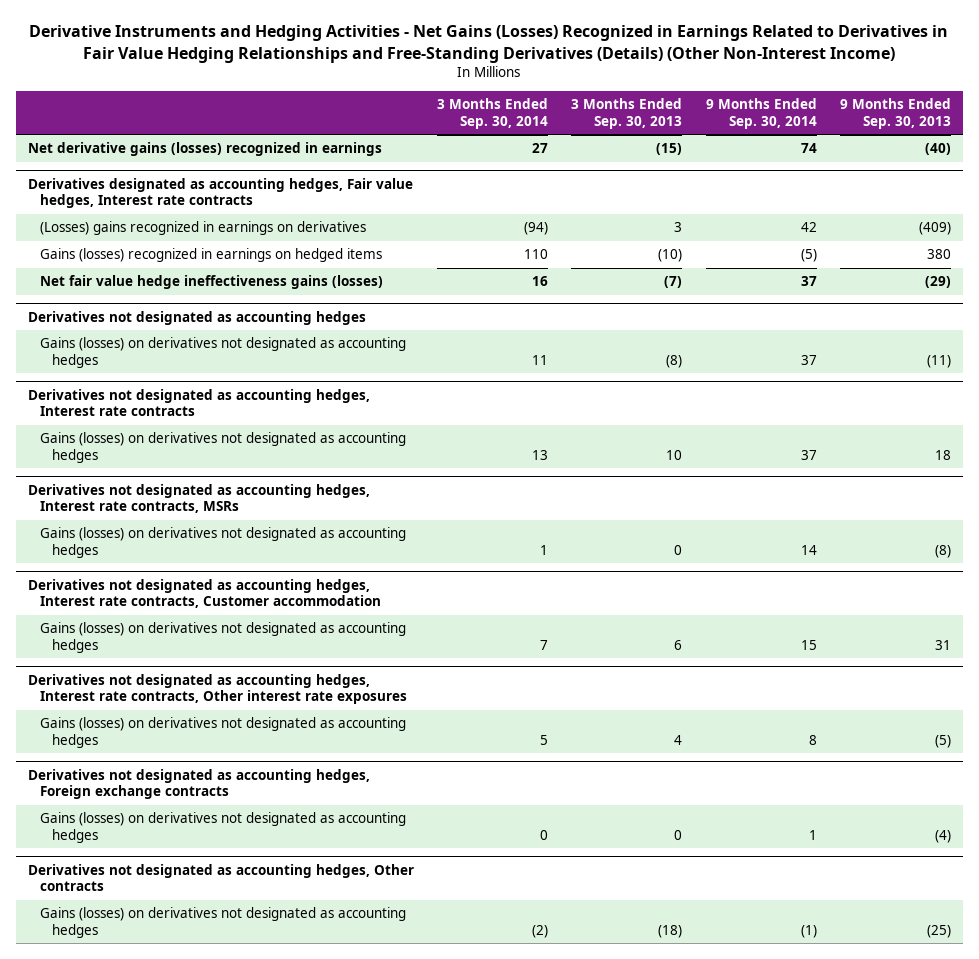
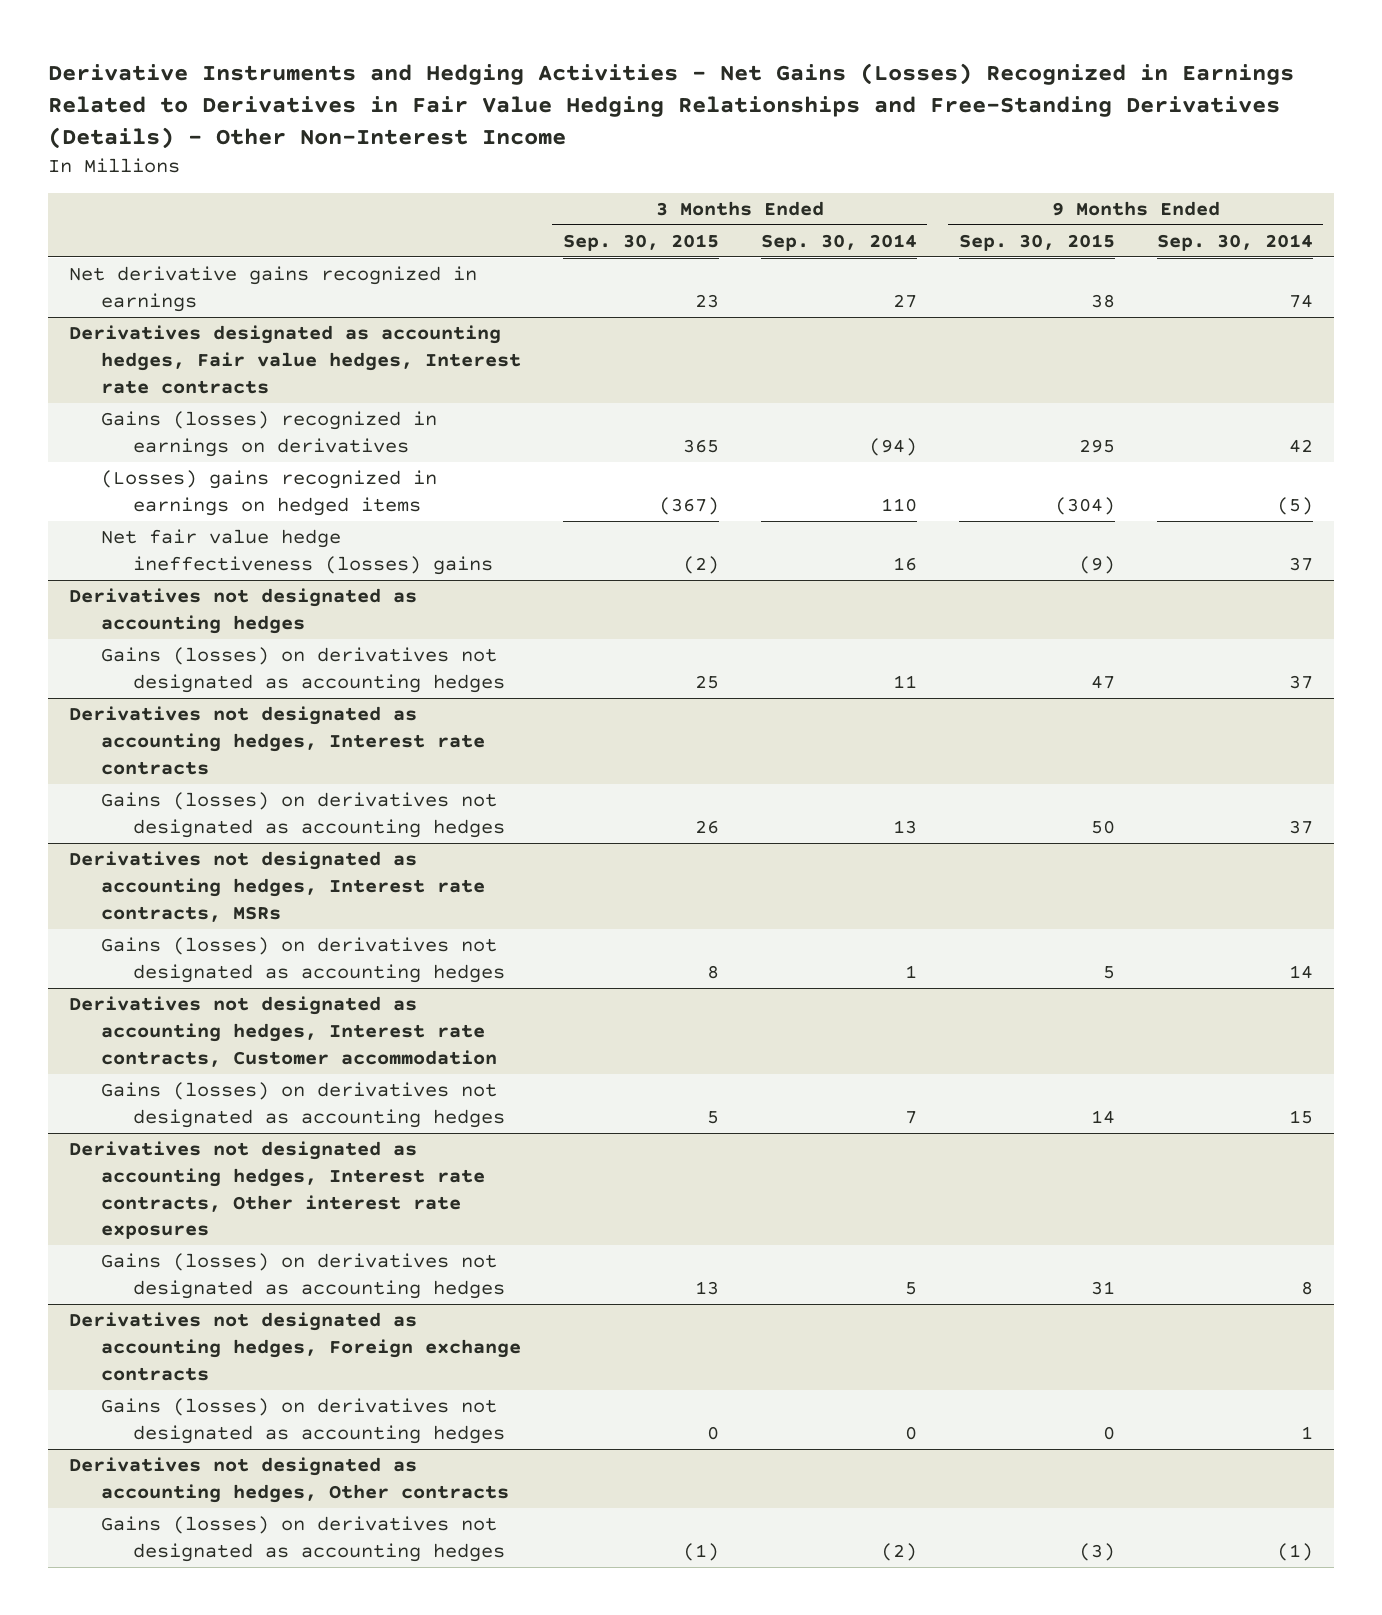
[29,25,949,63] Derivative Instruments and Hedging Activities - Net Gains (Losses) Recognized in Earnings Related to Derivatives in Fair Value Hedging Relationships and Free-Standing Derivatives (Details) (Other Non-Interest Income) -> [47,62,1294,150] Derivative Instruments and Hedging Activities - Net Gains (Losses) Recognized in Earnings Related to Derivatives in Fair Value Hedging Relationships and Free-Standing Derivatives (Details) - Other Non-Interest Income
[571,98,683,129] 3 Months Ended Sep. 30, 2013 -> none
[839,98,951,129] 9 Months Ended Sep. 30, 2013 -> none
none -> [562,233,719,251] Sep. 30, 2015
none -> [958,233,1115,251] Sep. 30, 2015
[27,142,382,157] Net derivative gains (losses) recognized in earnings -> [68,266,477,312] Net derivative gains recognized in earnings
[40,221,367,236] (Losses) gains recognized in earnings on derivatives -> [100,411,437,457] Gains (losses) recognized in earnings on derivatives
[40,248,383,263] Gains (losses) recognized in earnings on hedged items -> [100,470,437,516] (Losses) gains recognized in earnings on hedged items
[40,275,384,290] Net fair value hedge ineffectiveness gains (losses) -> [100,529,493,575] Net fair value hedge ineffectiveness (losses) gains

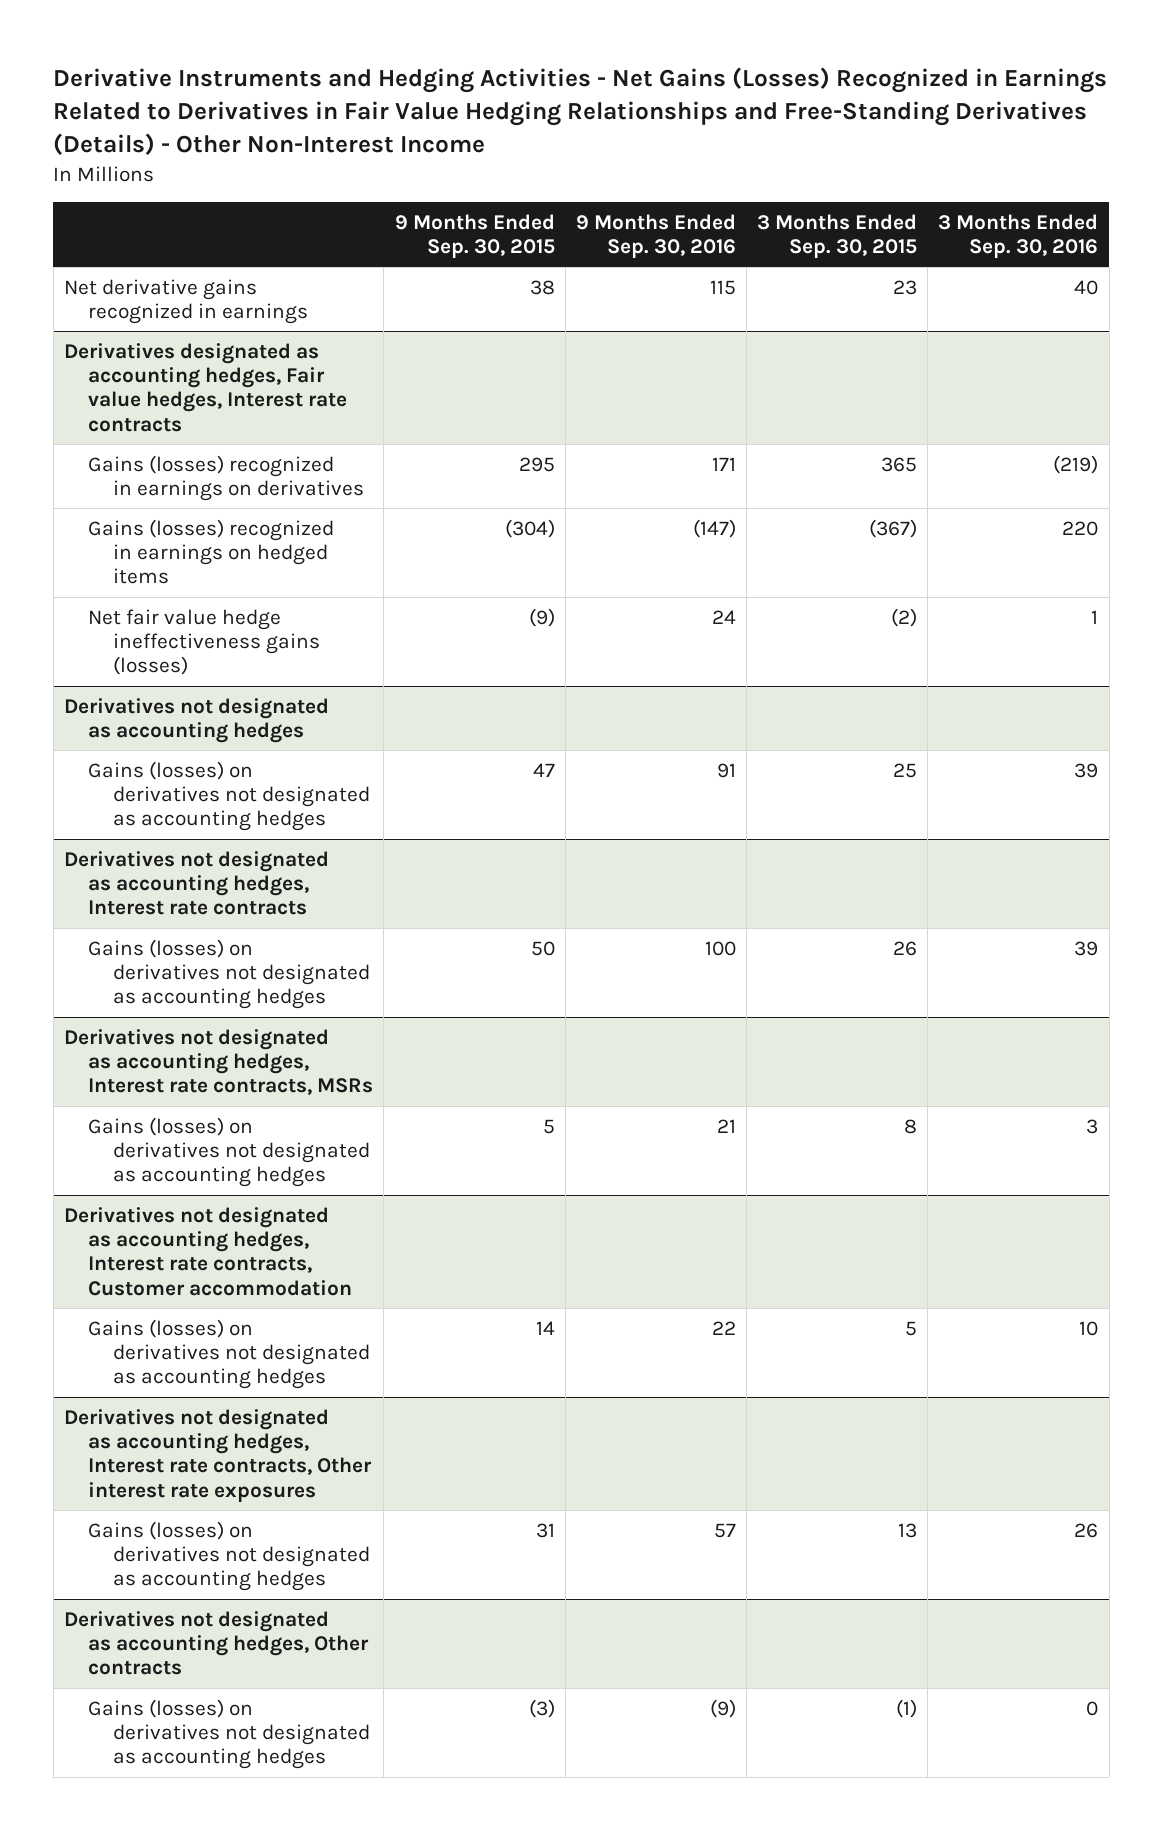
[760,233,917,251] Sep. 30, 2014 -> none
[1156,233,1313,251] Sep. 30, 2014 -> none
none -> [575,213,736,259] 9 Months Ended Sep. 30, 2016
none -> [938,213,1099,259] 3 Months Ended Sep. 30, 2016
[100,470,437,516] (Losses) gains recognized in earnings on hedged items -> [88,518,335,585] Gains (losses) recognized in earnings on hedged items
[100,529,493,575] Net fair value hedge ineffectiveness (losses) gains -> [88,608,320,676] Net fair value hedge ineffectiveness gains (losses)
[68,1312,521,1381] Derivatives not designated as accounting hedges, Foreign exchange contracts -> none
[100,1398,505,1444] Gains (losses) on derivatives not designated as accounting hedges -> none

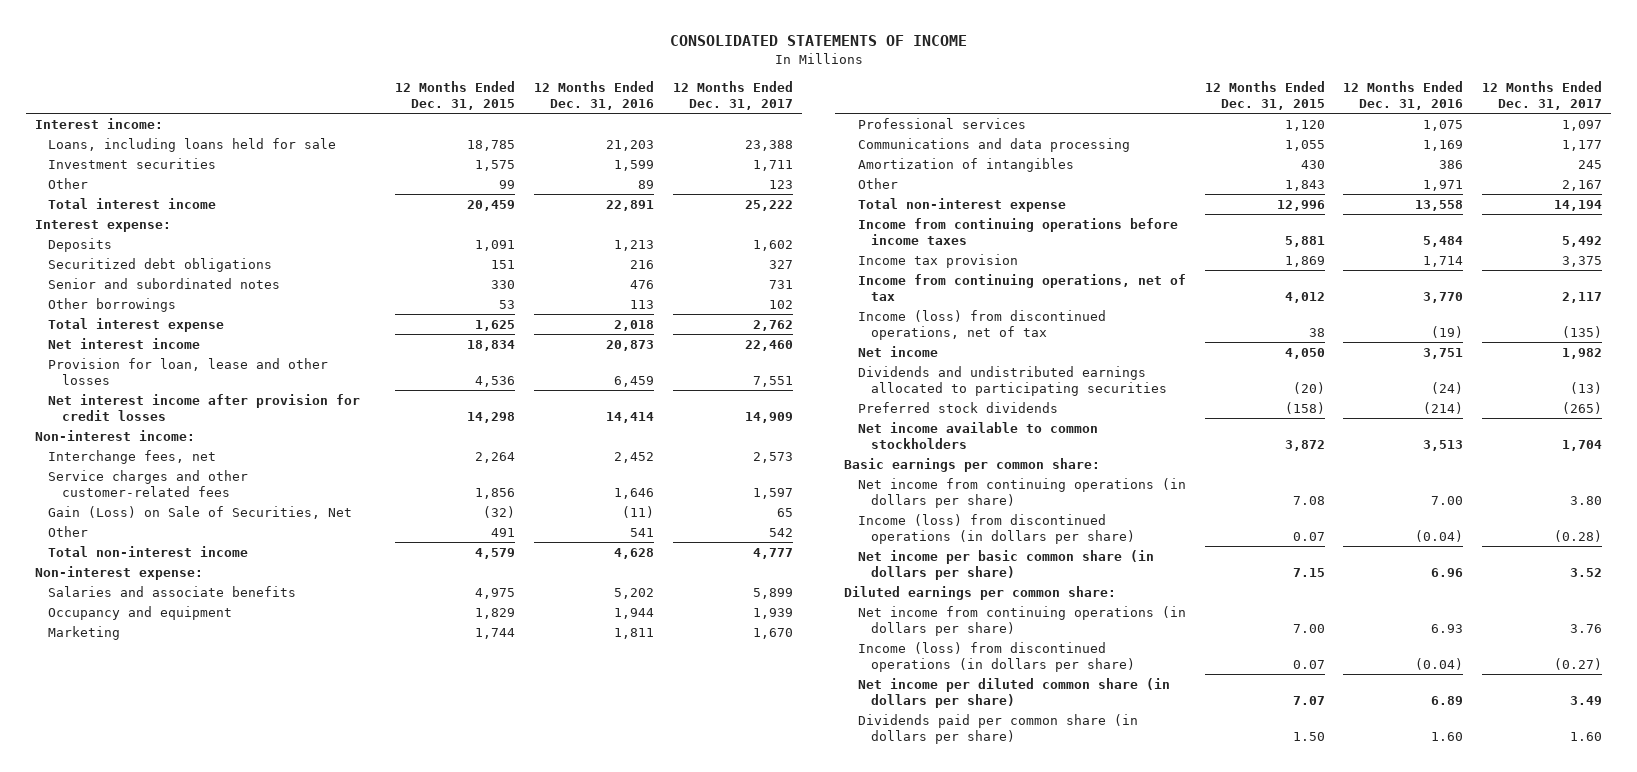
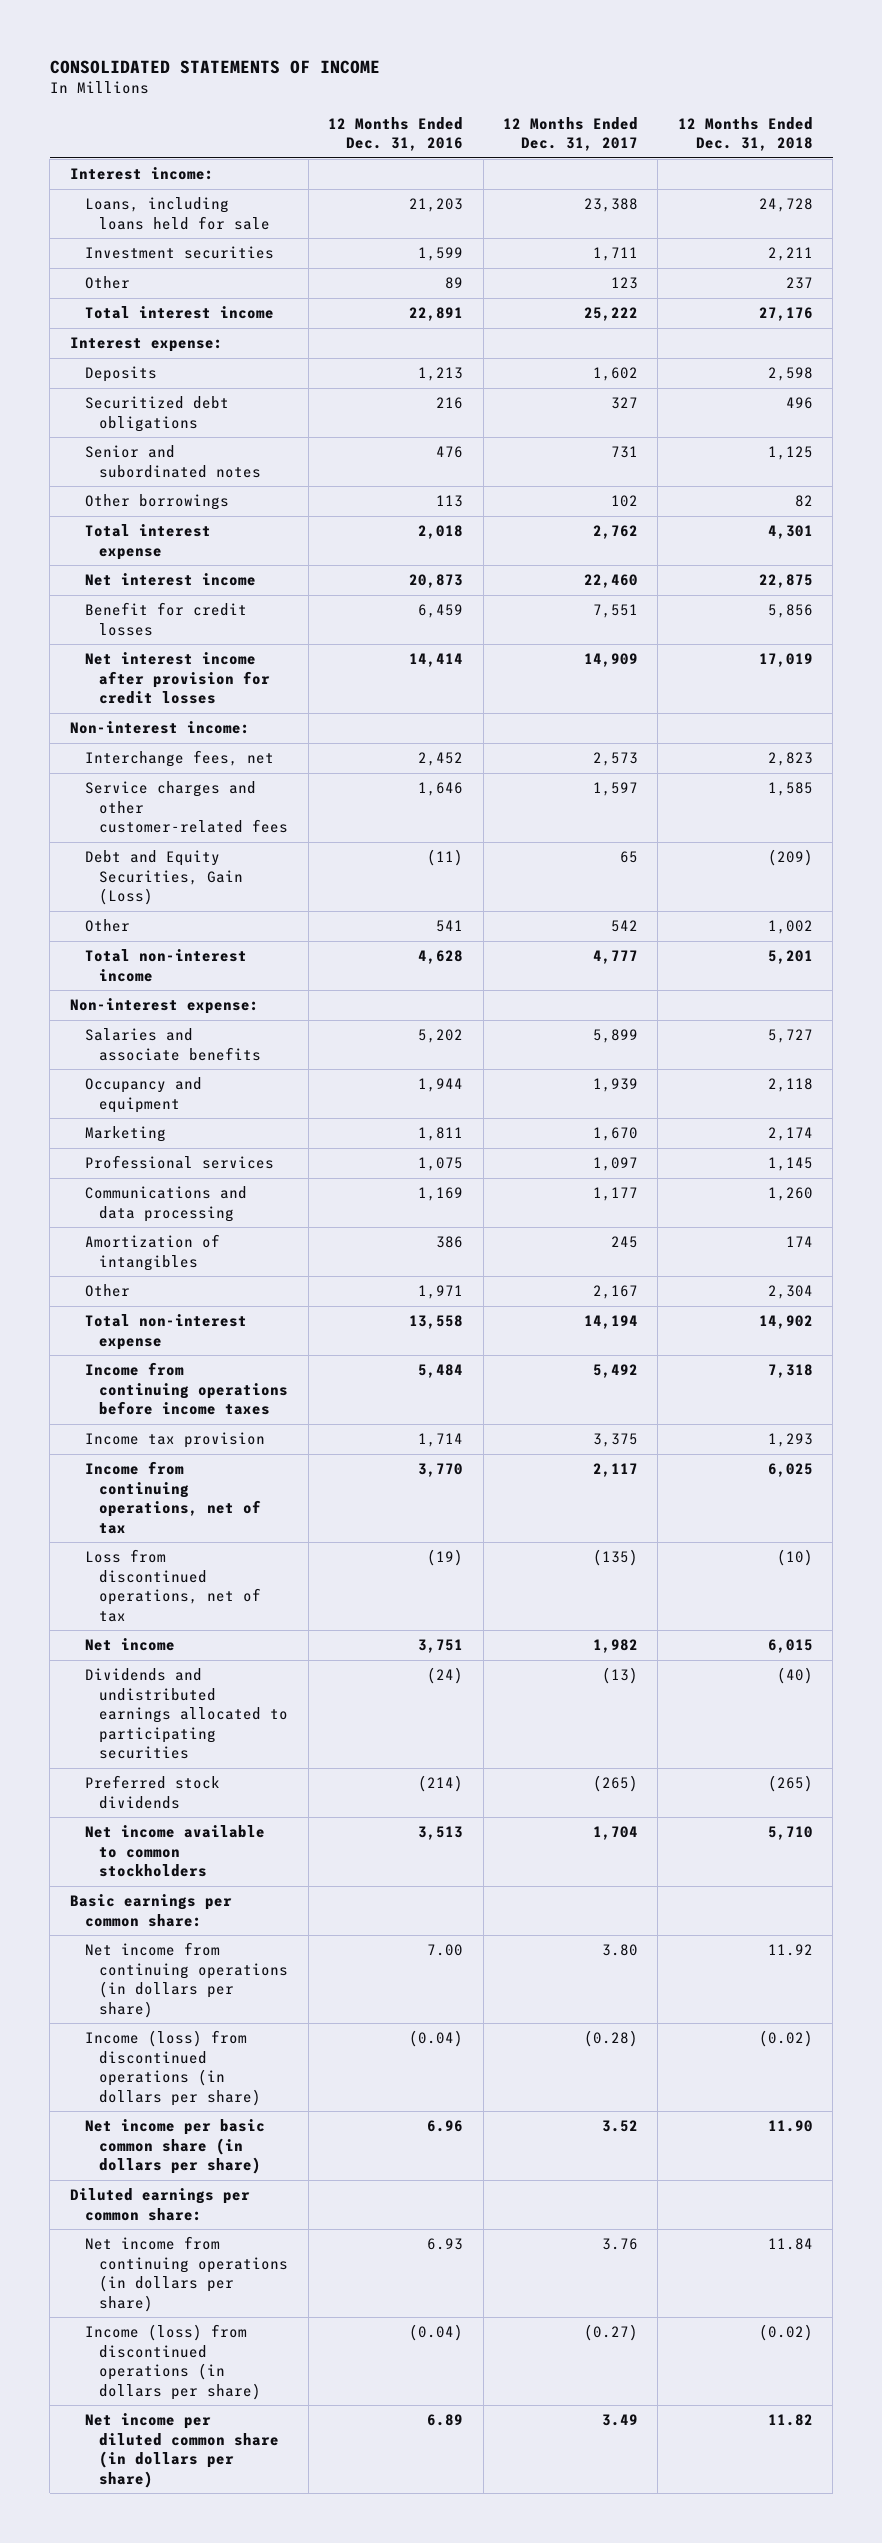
[395,81,516,111] 12 Months Ended Dec. 31, 2015 -> none
none -> [677,116,813,152] 12 Months Ended Dec. 31, 2018
[48,357,329,385] Provision for loan, lease and other losses -> [84,602,247,636] Benefit for credit losses
[48,505,353,519] Gain (Loss) on Sale of Securities, Net -> [84,850,244,906] Debt and Equity Securities, Gain (Loss)
[857,309,1106,340] Income (loss) from discontinued operations, net of tax -> [84,1549,262,1622] Loss from discontinued operations, net of tax
[857,713,1138,744] Dividends paid per common share (in dollars per share) -> none

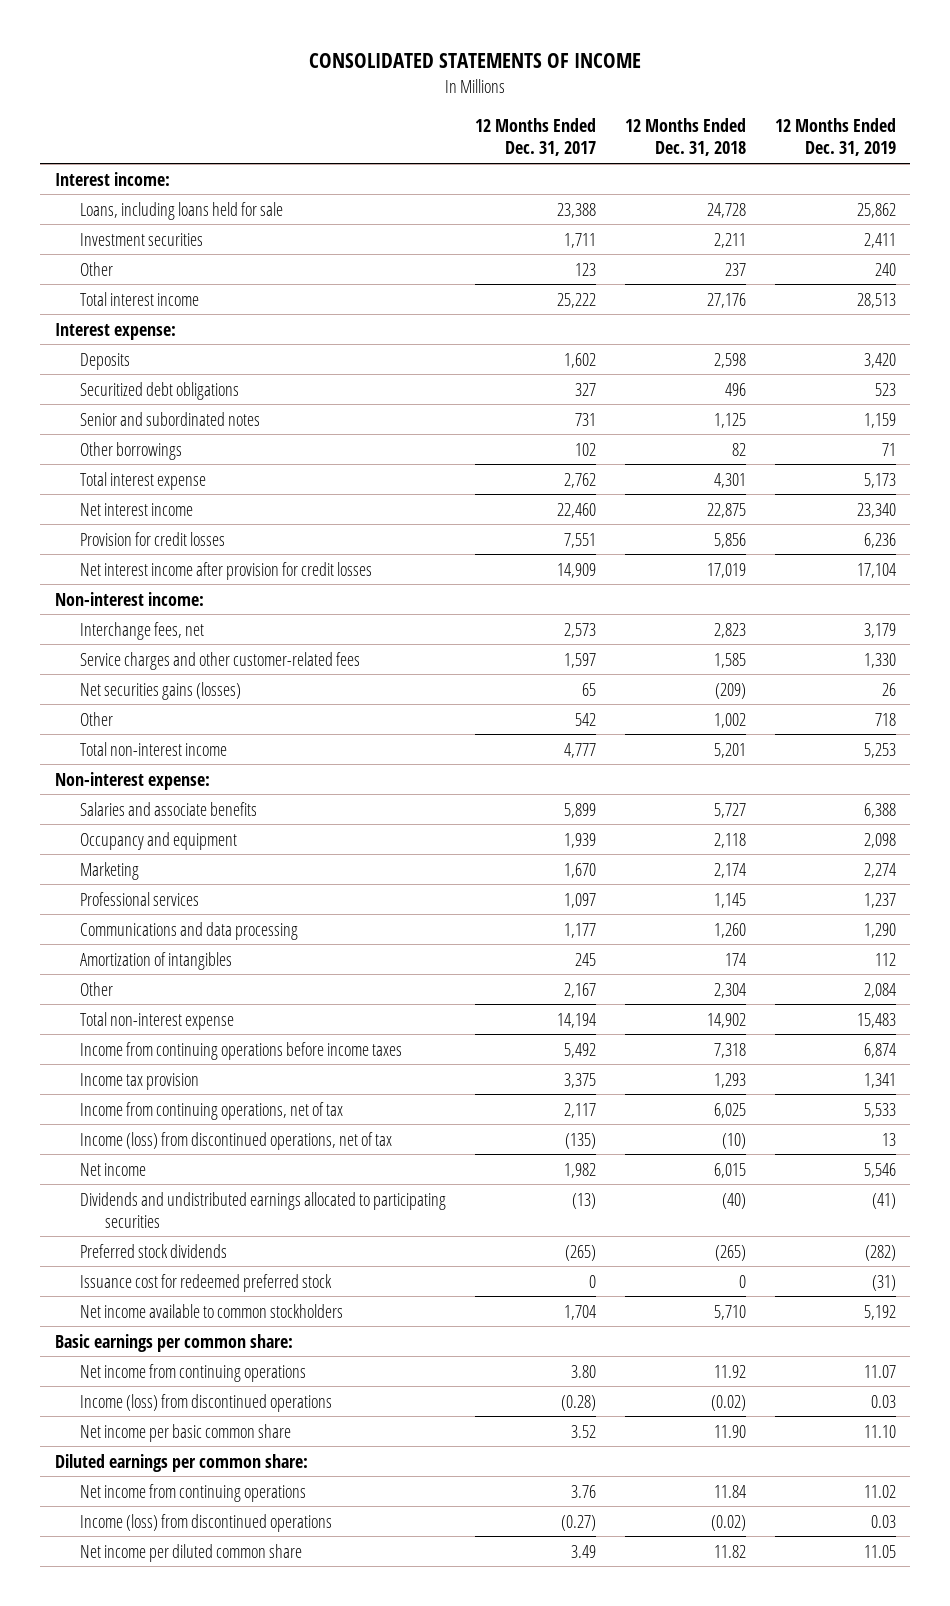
[328,116,464,152] 12 Months Ended Dec. 31, 2016 -> none
none -> [774,118,896,157] 12 Months Ended Dec. 31, 2019
[84,602,247,636] Benefit for credit losses -> [79,531,225,546] Provision for credit losses
[84,850,244,906] Debt and Equity Securities, Gain (Loss) -> [79,681,241,700] Net securities gains (losses)
[84,1549,262,1622] Loss from discontinued operations, net of tax -> [79,1131,392,1150] Income (loss) from discontinued operations, net of tax
none -> [79,1273,332,1292] Issuance cost for redeemed preferred stock
[84,1942,289,2018] Net income from continuing operations (in dollars per share) -> [79,1363,306,1382] Net income from continuing operations
[84,2030,262,2106] Income (loss) from discontinued operations (in dollars per share) -> [79,1393,332,1412] Income (loss) from discontinued operations
[84,2119,265,2175] Net income per basic common share (in dollars per share) -> [79,1423,291,1442] Net income per basic common share
[84,2236,289,2312] Net income from continuing operations (in dollars per share) -> [79,1483,306,1502] Net income from continuing operations
[84,2324,262,2400] Income (loss) from discontinued operations (in dollars per share) -> [79,1513,332,1532] Income (loss) from discontinued operations
[84,2413,280,2488] Net income per diluted common share (in dollars per share) -> [79,1543,302,1562] Net income per diluted common share

